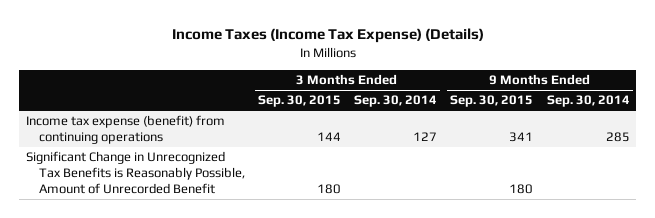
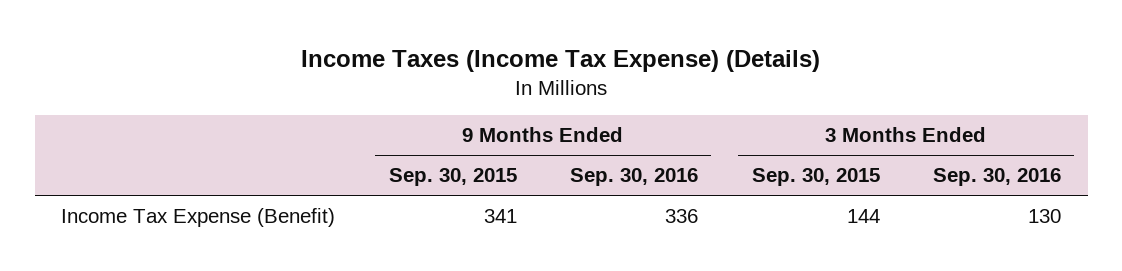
[354,95,438,108] Sep. 30, 2014 -> none
[546,95,630,108] Sep. 30, 2014 -> none
none -> [570,168,699,187] Sep. 30, 2016
none -> [932,168,1061,187] Sep. 30, 2016
[25,151,245,195] Significant Change in Unrecognized Tax Benefits is Reasonably Possible, Amount of Unrecorded Benefit -> none
[25,115,225,145] Income tax expense (benefit) from continuing operations -> [61,208,336,228] Income Tax Expense (Benefit)

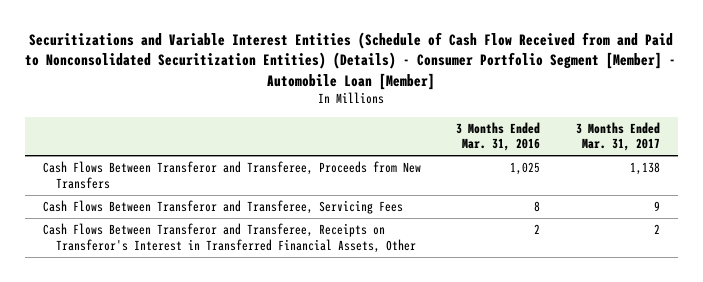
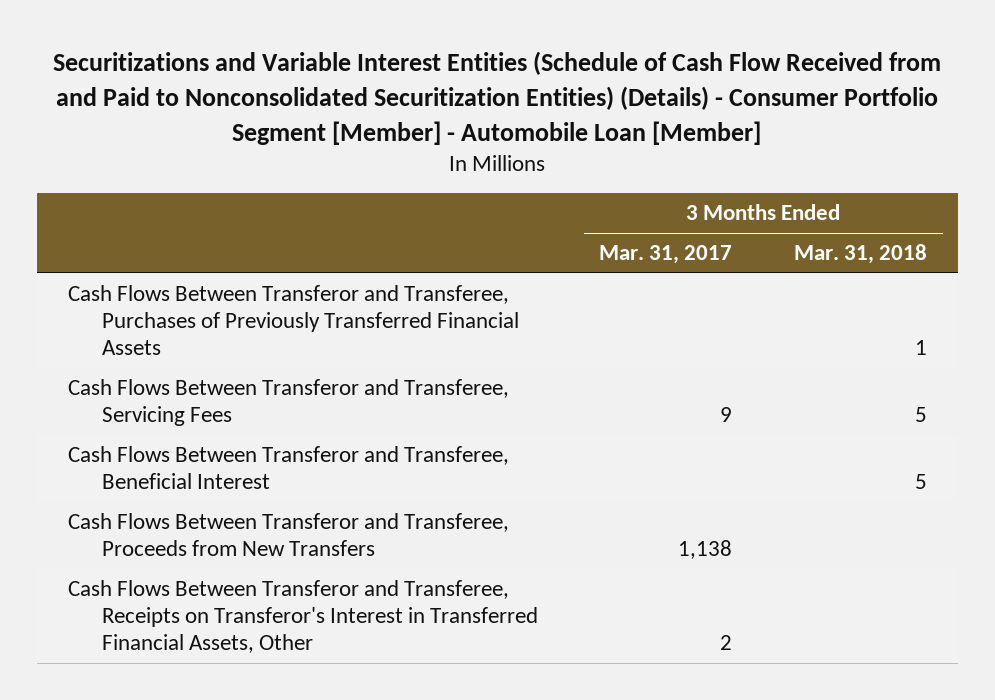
[456,121,541,152] 3 Months Ended Mar. 31, 2016 -> none
none -> [794,244,928,265] Mar. 31, 2018
none -> [67,285,519,356] Cash Flows Between Transferor and Transferee, Purchases of Previously Transferred Financial Assets
none -> [67,446,509,490] Cash Flows Between Transferor and Transferee, Beneficial Interest
[42,161,421,189] Cash Flows Between Transferor and Transferee, Proceeds from New Transfers -> [67,513,509,557] Cash Flows Between Transferor and Transferee, Proceeds from New Transfers

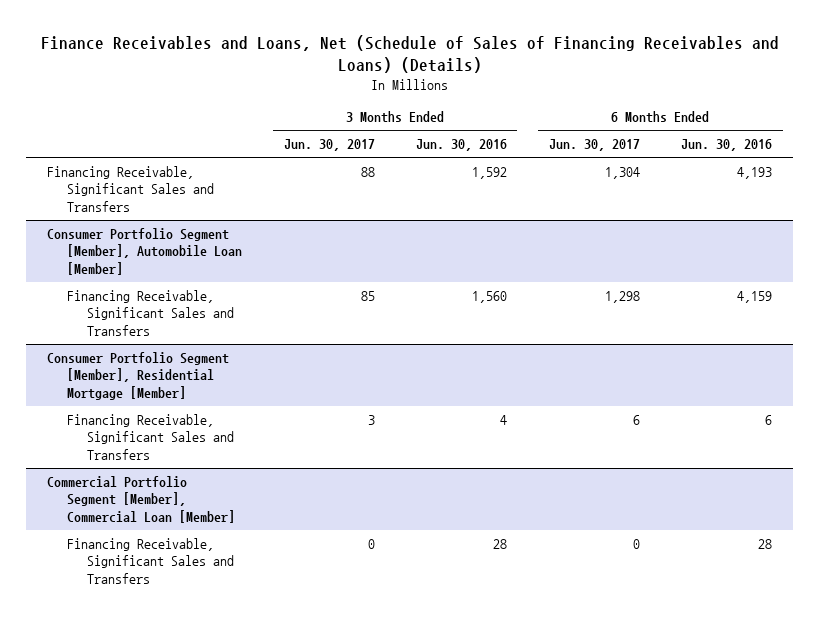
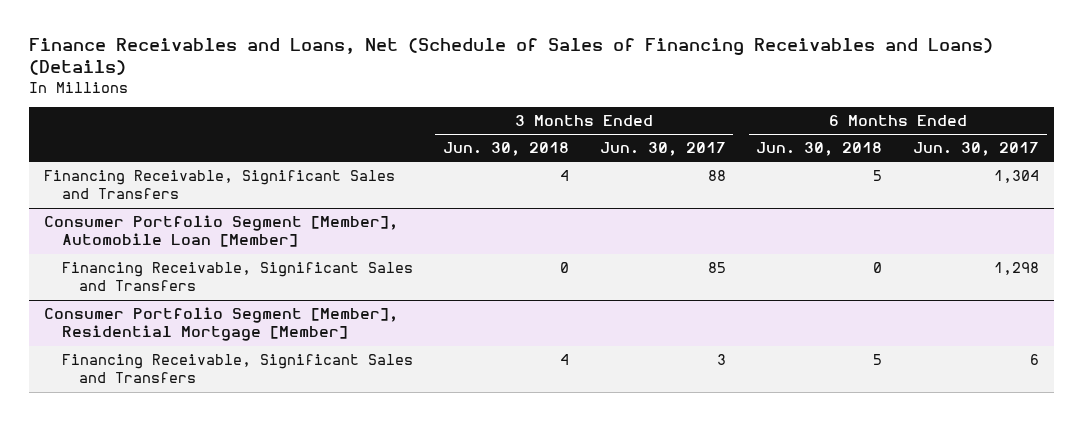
[416,139,508,152] Jun. 30, 2016 -> none
[681,139,773,152] Jun. 30, 2016 -> none
none -> [443,142,570,157] Jun. 30, 2018
none -> [756,142,883,157] Jun. 30, 2018
[46,476,235,523] Commercial Portfolio Segment [Member], Commercial Loan [Member] -> none
[66,538,234,584] Financing Receivable, Significant Sales and Transfers -> none

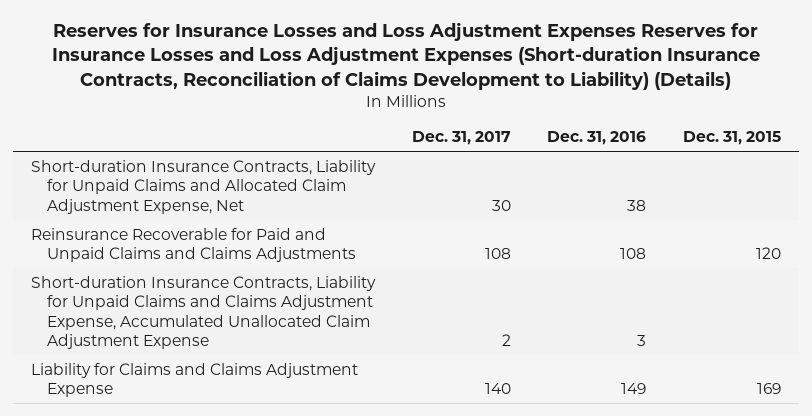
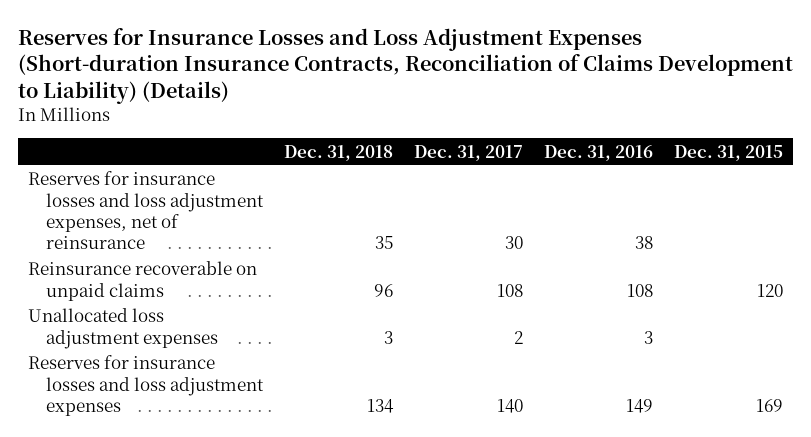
[51,22,760,90] Reserves for Insurance Losses and Loss Adjustment Expenses Reserves for Insurance Losses and Loss Adjustment Expenses (Short-duration Insurance Contracts, Reconciliation of Claims Development to Liability) (Details) -> [17,27,793,104] Reserves for Insurance Losses and Loss Adjustment Expenses (Short-duration Insurance Contracts, Reconciliation of Claims Development to Liability) (Details)
none -> [283,144,393,161] Dec. 31, 2018
[31,159,377,214] Short-duration Insurance Contracts, Liability for Unpaid Claims and Allocated Claim Adjustment Expense, Net -> [28,171,264,249] Reserves for insurance losses and loss adjustment expenses, net of reinsurance
[31,227,357,263] Reinsurance Recoverable for Paid and Unpaid Claims and Claims Adjustments -> [28,261,258,301] Reinsurance recoverable on unpaid claims
[31,275,377,350] Short-duration Insurance Contracts, Liability for Unpaid Claims and Claims Adjustment Expense, Accumulated Unallocated Claim Adjustment Expense -> [28,308,218,349] Unallocated loss adjustment expenses
[31,362,359,398] Liability for Claims and Claims Adjustment Expense -> [28,355,264,416] Reserves for insurance losses and loss adjustment expenses

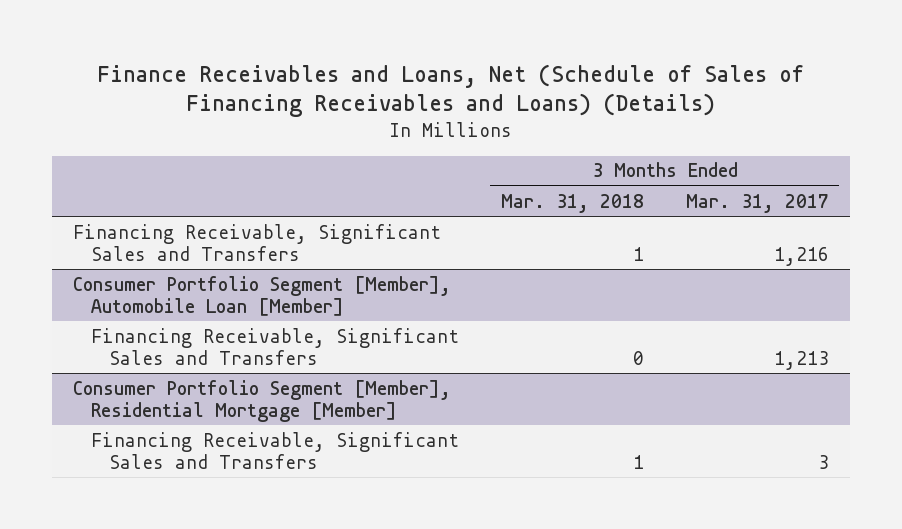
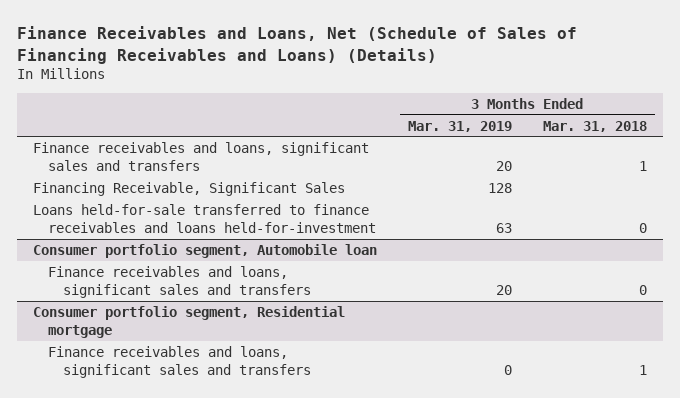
[685,193,829,213] Mar. 31, 2017 -> none
none -> [407,120,512,132] Mar. 31, 2019
[73,223,442,261] Financing Receivable, Significant Sales and Transfers -> [32,141,369,171] Finance receivables and loans, significant sales and transfers
none -> [32,181,345,196] Financing Receivable, Significant Sales
none -> [32,203,376,233] Loans held-for-sale transferred to finance receivables and loans held-for-investment
[73,275,452,316] Consumer Portfolio Segment [Member], Automobile Loan [Member] -> [32,243,377,258] Consumer portfolio segment, Automobile loan
[91,327,460,365] Financing Receivable, Significant Sales and Transfers -> [47,265,312,298] Finance receivables and loans, significant sales and transfers
[73,379,452,422] Consumer Portfolio Segment [Member], Residential Mortgage [Member] -> [32,305,345,338] Consumer portfolio segment, Residential mortgage
[91,431,460,469] Financing Receivable, Significant Sales and Transfers -> [47,345,312,378] Finance receivables and loans, significant sales and transfers

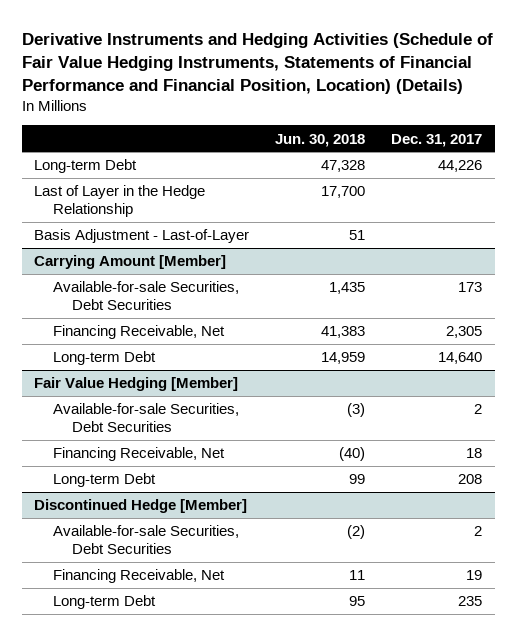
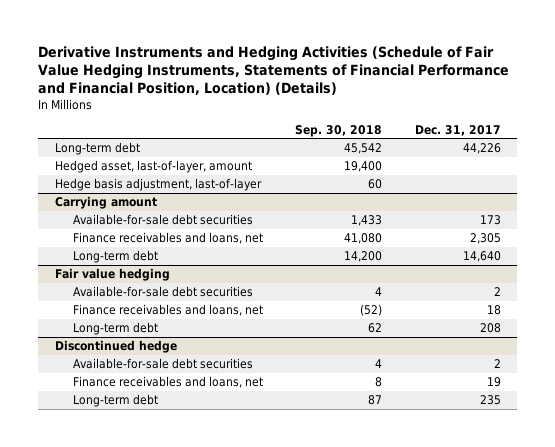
[275,133,366,147] Jun. 30, 2018 -> none
none -> [295,124,383,137] Sep. 30, 2018
[34,185,206,218] Last of Layer in the Hedge Relationship -> none
[34,159,138,174] Long-term Debt -> [54,142,140,156] Long-term debt
none -> [54,160,252,174] Hedged asset, last-of-layer, amount
[34,229,250,244] Basis Adjustment - Last-of-Layer -> [54,178,262,192] Hedge basis adjustment, last-of-layer
[34,255,227,270] Carrying Amount [Member] -> [54,196,157,210] Carrying amount
[53,281,240,311] Available-for-sale Securities, Debt Securities -> [72,214,253,226] Available-for-sale debt securities
[53,325,226,340] Financing Receivable, Net -> [72,232,263,245] Finance receivables and loans, net
[53,351,157,366] Long-term Debt -> [72,250,158,264] Long-term debt
[34,377,239,392] Fair Value Hedging [Member] -> [54,268,170,282] Fair value hedging
[53,403,240,433] Available-for-sale Securities, Debt Securities -> [72,286,253,298] Available-for-sale debt securities
[53,447,226,462] Financing Receivable, Net -> [72,304,263,317] Finance receivables and loans, net
[53,473,157,488] Long-term Debt -> [72,322,158,336] Long-term debt
[34,499,248,514] Discontinued Hedge [Member] -> [54,340,177,354] Discontinued hedge
[53,525,240,555] Available-for-sale Securities, Debt Securities -> [72,358,253,370] Available-for-sale debt securities
[53,569,226,584] Financing Receivable, Net -> [72,376,263,389] Finance receivables and loans, net
[53,595,157,610] Long-term Debt -> [72,394,158,408] Long-term debt

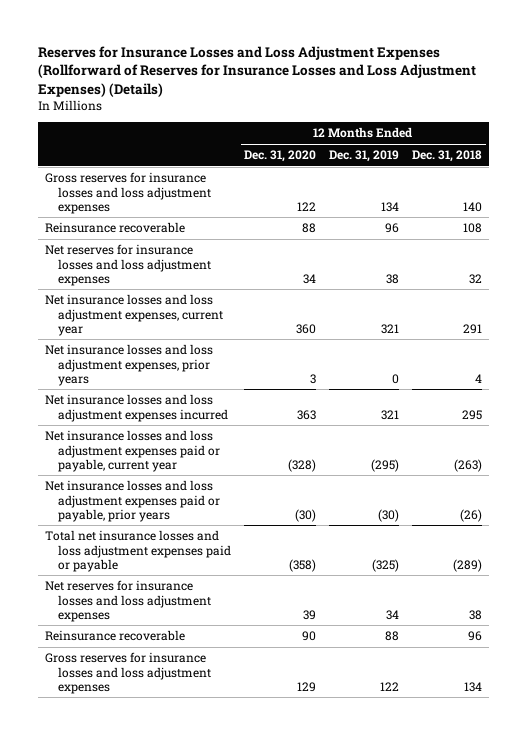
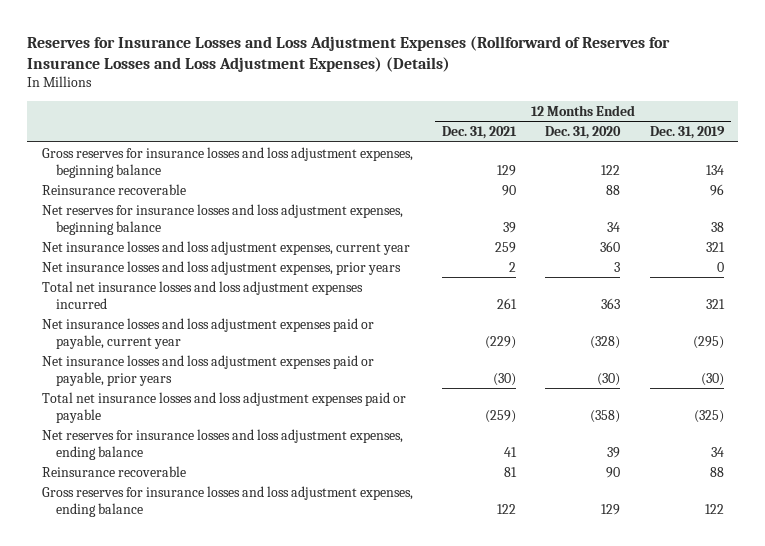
[412,150,483,163] Dec. 31, 2018 -> none
none -> [441,126,517,140] Dec. 31, 2021
[44,172,212,214] Gross reserves for insurance losses and loss adjustment expenses -> [41,146,413,178] Gross reserves for insurance losses and loss adjustment expenses, beginning balance
[44,244,212,286] Net reserves for insurance losses and loss adjustment expenses -> [41,203,403,235] Net reserves for insurance losses and loss adjustment expenses, beginning balance
[44,394,229,422] Net insurance losses and loss adjustment expenses incurred -> [41,280,363,309] Total net insurance losses and loss adjustment expenses incurred
[44,580,212,622] Net reserves for insurance losses and loss adjustment expenses -> [41,428,403,460] Net reserves for insurance losses and loss adjustment expenses, ending balance
[44,652,212,694] Gross reserves for insurance losses and loss adjustment expenses -> [41,485,413,517] Gross reserves for insurance losses and loss adjustment expenses, ending balance

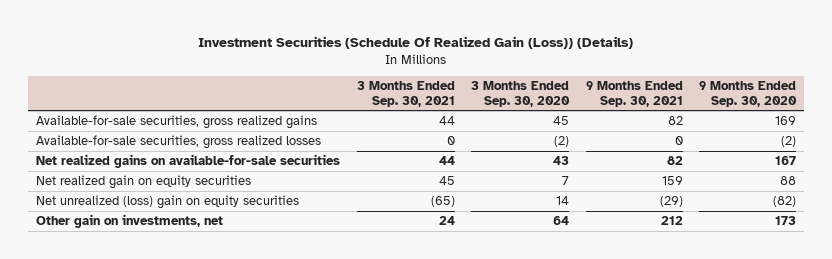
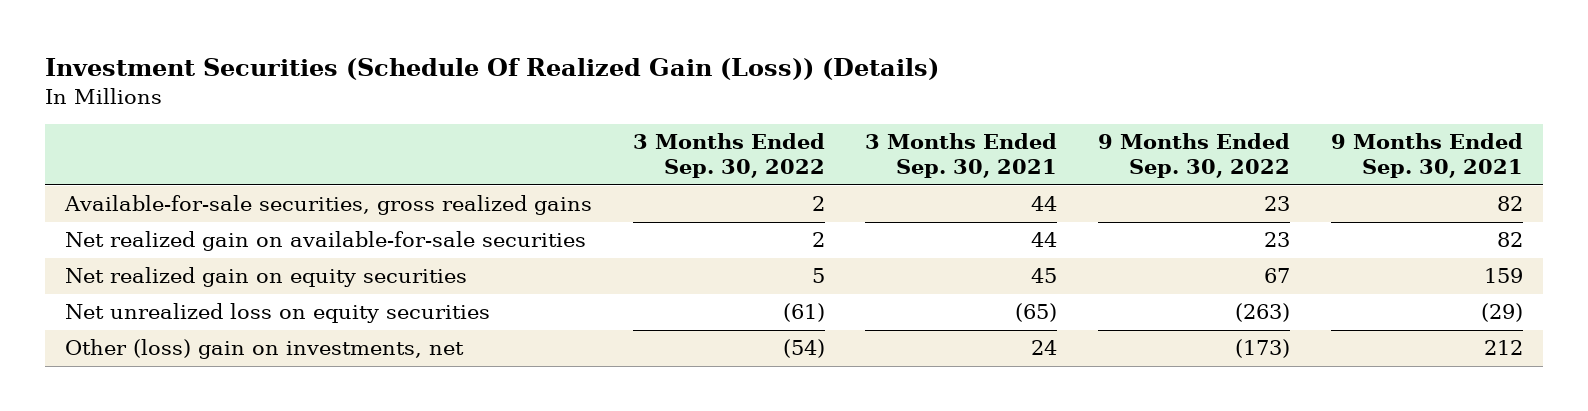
[471,81,571,107] 3 Months Ended Sep. 30, 2020 -> none
[699,81,798,107] 9 Months Ended Sep. 30, 2020 -> none
none -> [632,133,825,179] 3 Months Ended Sep. 30, 2022
none -> [1097,133,1290,179] 9 Months Ended Sep. 30, 2022
[36,135,322,150] Available-for-sale securities, gross realized losses -> none
[36,154,341,169] Net realized gains on available-for-sale securities -> [65,231,587,252] Net realized gain on available-for-sale securities
[36,195,300,210] Net unrealized (loss) gain on equity securities -> [65,303,491,324] Net unrealized loss on equity securities
[36,214,224,229] Other gain on investments, net -> [65,339,465,360] Other (loss) gain on investments, net

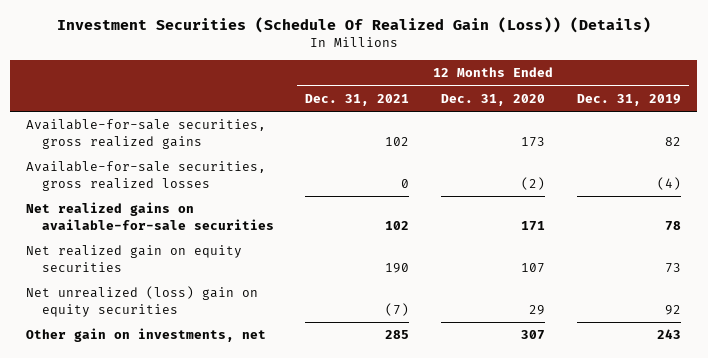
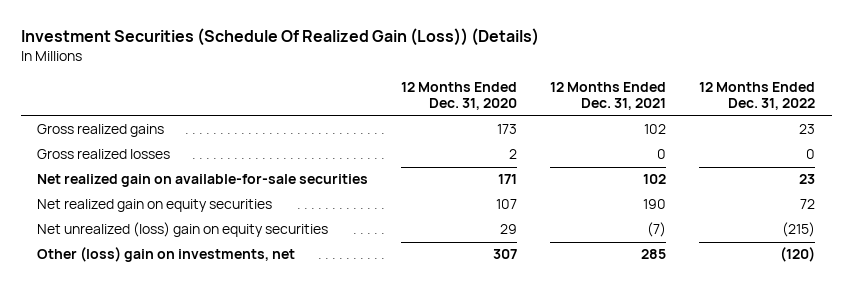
[577,93,682,106] Dec. 31, 2019 -> none
none -> [699,81,816,111] 12 Months Ended Dec. 31, 2022
[26,119,267,149] Available-for-sale securities, gross realized gains -> [37,124,165,138] Gross realized gains
[26,161,267,191] Available-for-sale securities, gross realized losses -> [37,149,171,160] Gross realized losses
[521,176,546,190] (2) -> [509,149,518,160] 2
[26,202,274,230] Net realized gains on available-for-sale securities -> [37,174,369,188] Net realized gain on available-for-sale securities
[26,328,267,343] Other gain on investments, net -> [37,247,296,263] Other (loss) gain on investments, net

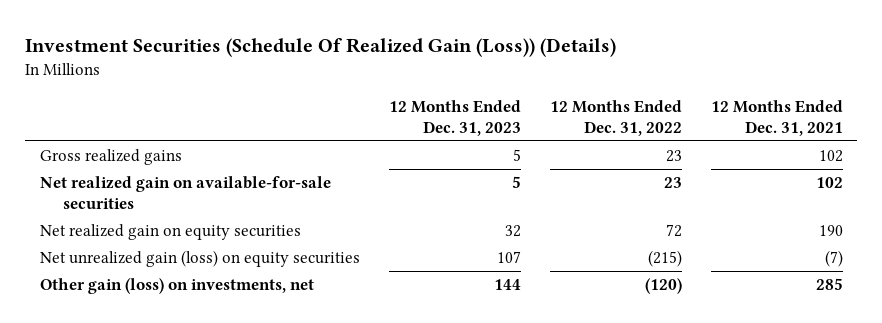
[401,81,518,111] 12 Months Ended Dec. 31, 2020 -> none
none -> [388,99,521,136] 12 Months Ended Dec. 31, 2023
[37,149,171,160] Gross realized losses -> none
[37,222,329,238] Net unrealized (loss) gain on equity securities -> [39,250,360,268] Net unrealized gain (loss) on equity securities
[37,247,296,263] Other (loss) gain on investments, net -> [39,278,314,295] Other gain (loss) on investments, net

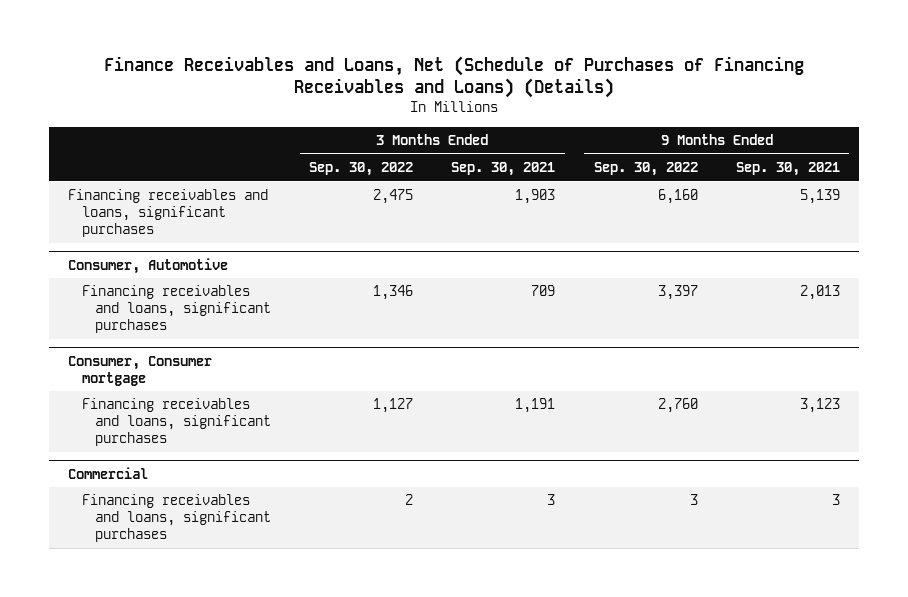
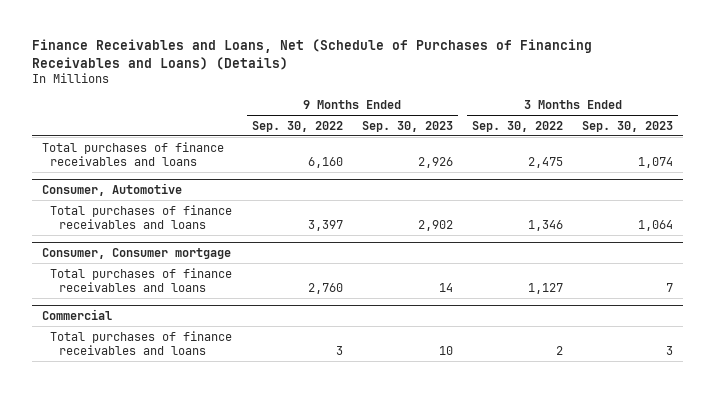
[451,161,556,176] Sep. 30, 2021 -> none
[735,161,840,176] Sep. 30, 2021 -> none
none -> [361,120,453,132] Sep. 30, 2023
none -> [582,120,674,132] Sep. 30, 2023
[68,189,269,238] Financing receivables and loans, significant purchases -> [41,141,224,167] Total purchases of finance receivables and loans
[81,285,272,334] Financing receivables and loans, significant purchases -> [50,204,233,230] Total purchases of finance receivables and loans
[81,398,272,447] Financing receivables and loans, significant purchases -> [50,267,233,293] Total purchases of finance receivables and loans
[81,494,272,543] Financing receivables and loans, significant purchases -> [50,330,233,356] Total purchases of finance receivables and loans

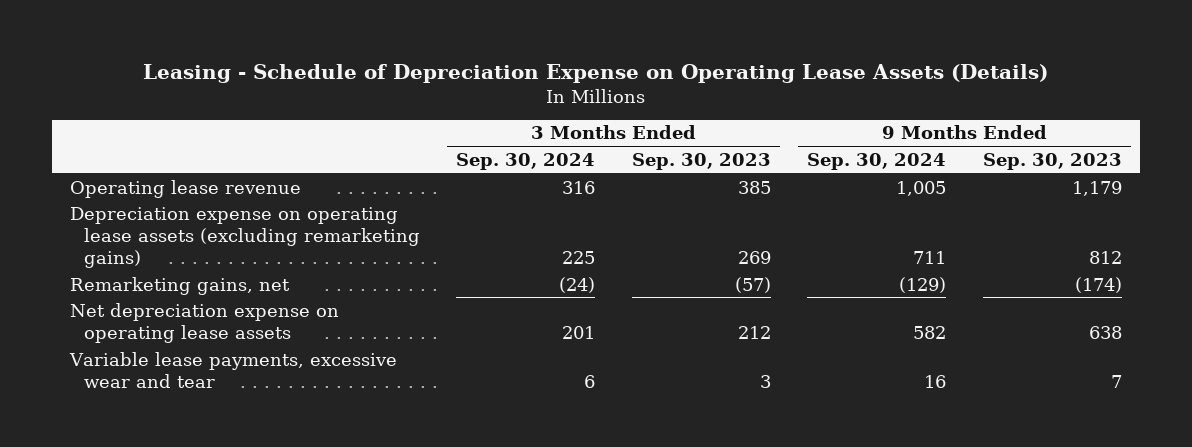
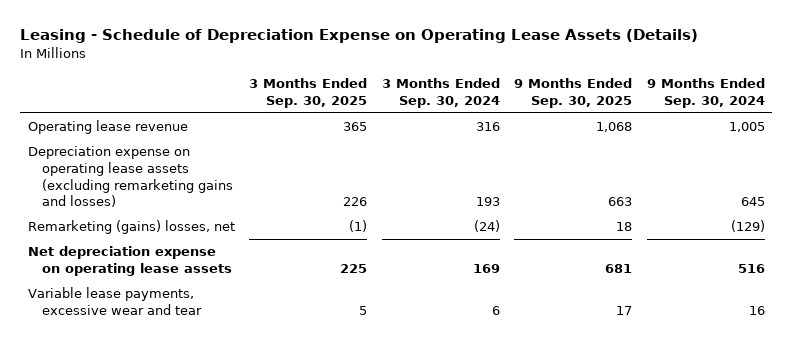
[631,152,771,170] Sep. 30, 2023 -> none
[983,152,1123,170] Sep. 30, 2023 -> none
none -> [249,78,368,108] 3 Months Ended Sep. 30, 2025
none -> [514,78,633,108] 9 Months Ended Sep. 30, 2025
[70,206,420,268] Depreciation expense on operating lease assets (excluding remarketing gains) -> [27,146,234,208] Depreciation expense on operating lease assets (excluding remarketing gains and losses)
[562,250,596,264] 225 -> [475,197,500,207] 193
[913,250,947,264] 711 -> [740,197,765,207] 645
[70,276,291,295] Remarketing gains, net -> [27,220,235,235] Remarketing (gains) losses, net
[562,325,596,339] 201 -> [472,264,500,274] 169
[913,325,947,339] 582 -> [737,264,765,274] 516

